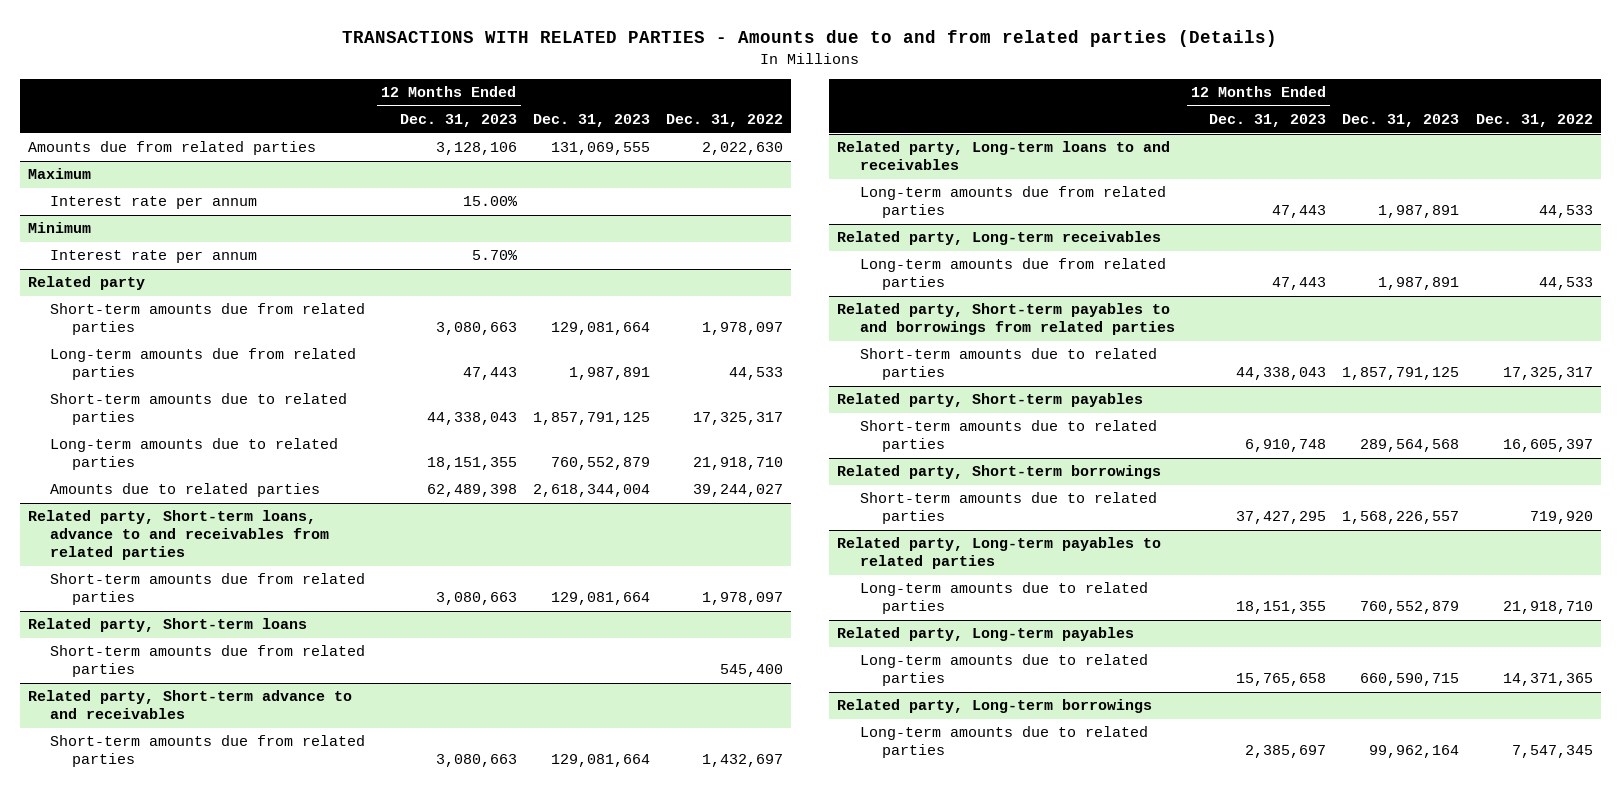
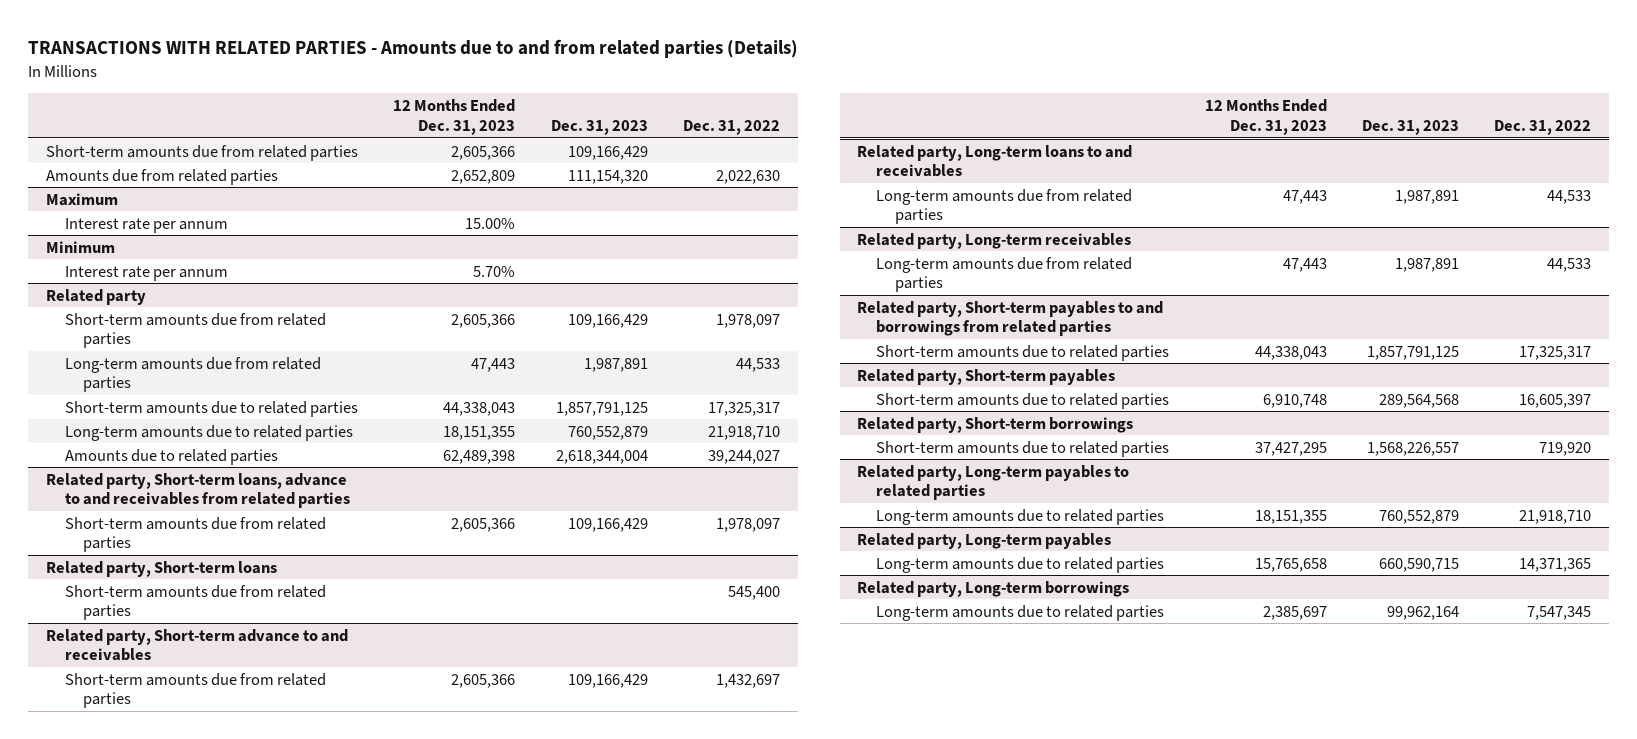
none -> [45,144,358,161] Short-term amounts due from related parties
[435,142,517,156] 3,128,106 -> [451,169,516,184] 2,652,809
[550,142,650,156] 131,069,555 -> [567,169,648,184] 111,154,320
[435,322,517,336] 3,080,663 -> [451,313,516,328] 2,605,366
[550,322,650,336] 129,081,664 -> [567,313,648,328] 109,166,429
[435,592,517,606] 3,080,663 -> [451,517,516,532] 2,605,366
[550,592,650,606] 129,081,664 -> [567,517,648,532] 109,166,429
[435,754,517,768] 3,080,663 -> [451,673,516,688] 2,605,366
[550,754,650,768] 129,081,664 -> [567,673,648,688] 109,166,429

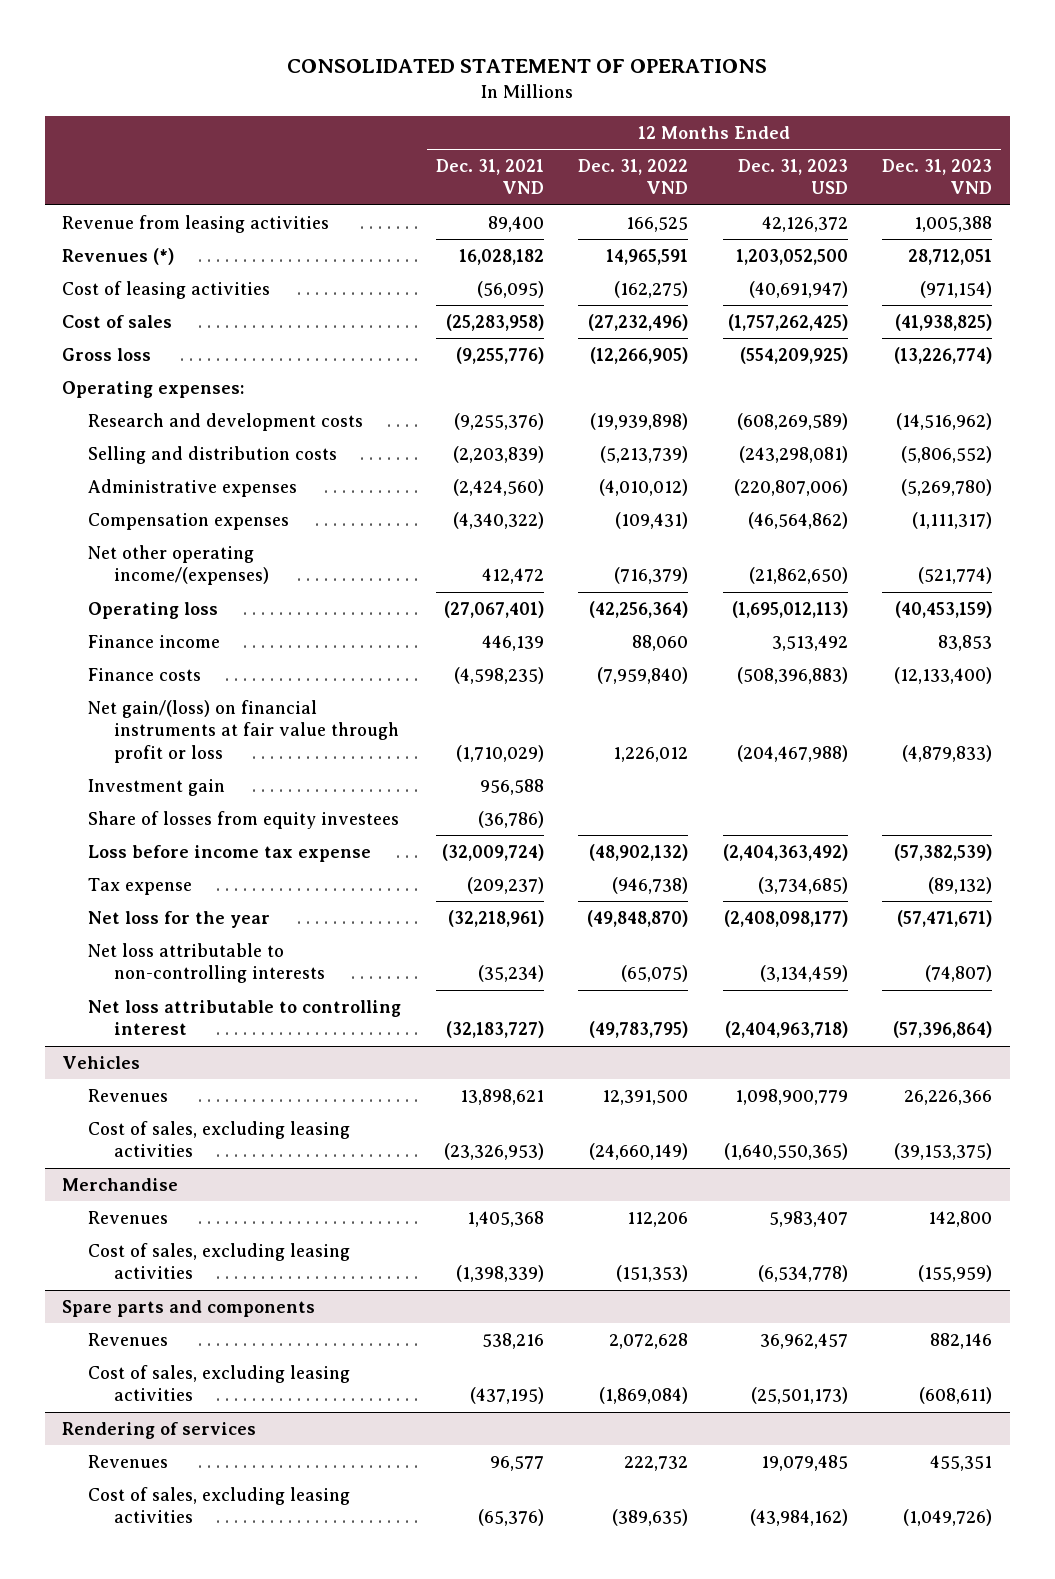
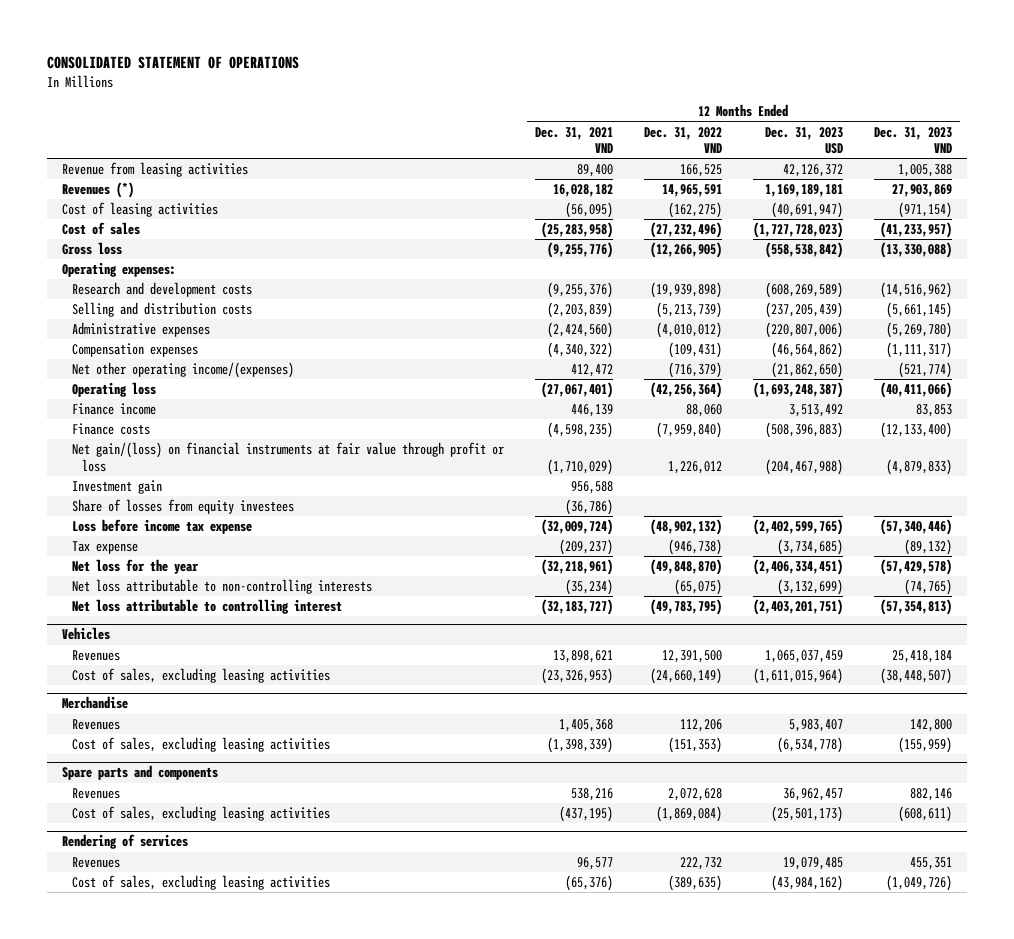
[735,248,848,265] 1,203,052,500 -> [764,184,843,198] 1,169,189,181
[908,248,993,265] 28,712,051 -> [891,184,952,198] 27,903,869
[727,313,848,331] (1,757,262,425) -> [752,222,843,239] (1,727,728,023)
[895,313,993,331] (41,938,825) -> [879,222,952,239] (41,233,957)
[739,346,848,364] (554,209,925) -> [764,242,843,259] (558,538,842)
[894,346,993,364] (13,226,774) -> [879,242,952,259] (13,330,088)
[738,445,848,463] (243,298,081) -> [764,302,843,319] (237,205,439)
[901,445,993,463] (5,806,552) -> [885,302,952,319] (5,661,145)
[731,600,848,618] (1,695,012,113) -> [752,382,843,399] (1,693,248,387)
[895,600,993,618] (40,453,159) -> [879,382,952,399] (40,411,066)
[722,843,848,861] (2,404,363,492) -> [752,519,843,536] (2,402,599,765)
[894,843,993,861] (57,382,539) -> [879,519,952,536] (57,340,446)
[723,909,848,927] (2,408,098,177) -> [752,559,843,576] (2,406,334,451)
[897,909,993,927] (57,471,671) -> [879,559,952,576] (57,429,578)
[759,965,848,983] (3,134,459) -> [776,579,843,596] (3,132,699)
[925,965,993,983] (74,807) -> [903,579,952,596] (74,765)
[724,1021,848,1039] (2,404,963,718) -> [752,599,843,616] (2,403,201,751)
[893,1021,993,1039] (57,396,864) -> [879,599,952,616] (57,354,813)
[734,1088,848,1105] 1,098,900,779 -> [764,650,843,664] 1,065,037,459
[904,1089,993,1105] 26,226,366 -> [891,650,952,664] 25,418,184
[723,1143,848,1161] (1,640,550,365) -> [752,668,843,685] (1,611,015,964)
[894,1143,993,1161] (39,153,375) -> [879,668,952,685] (38,448,507)

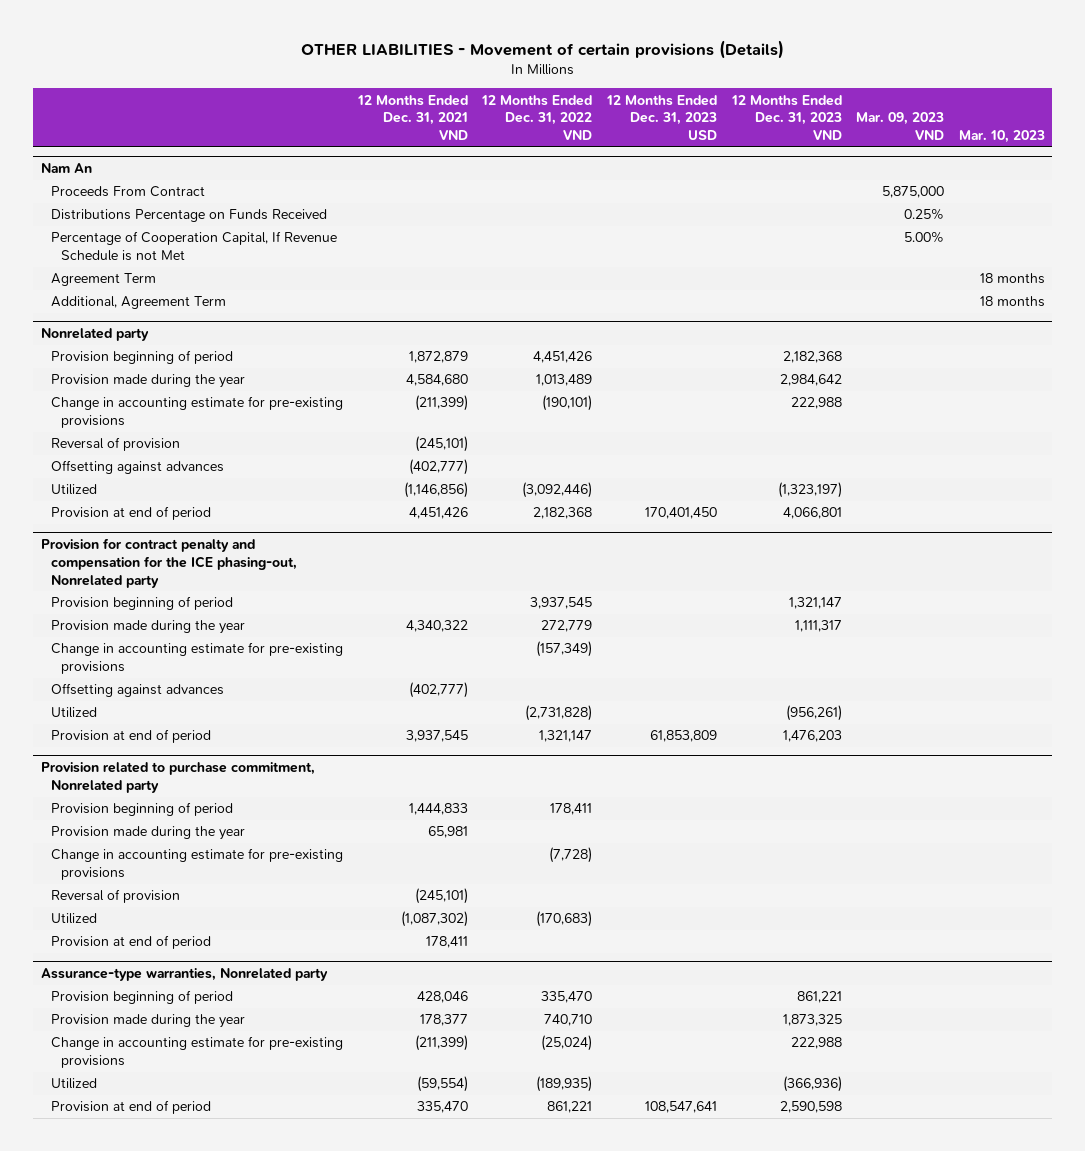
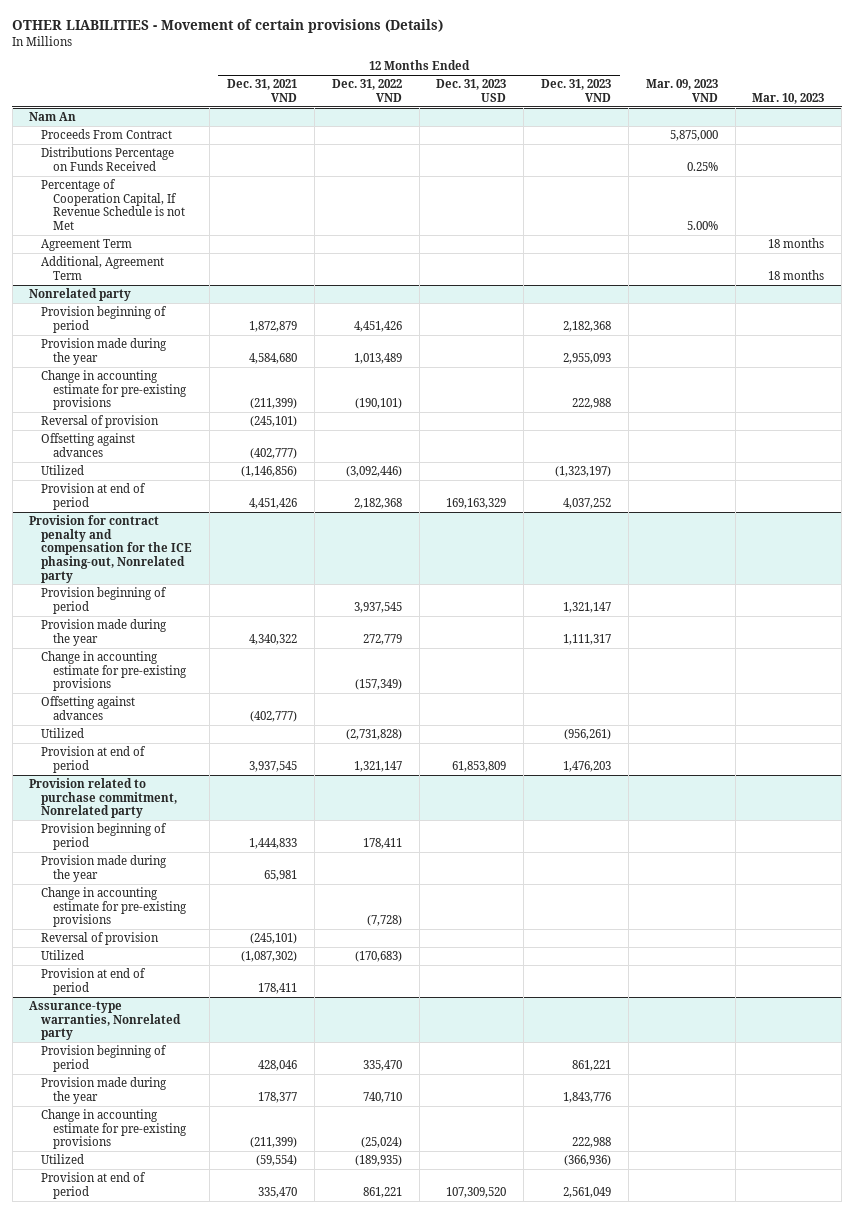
[779,374,842,387] 2,984,642 -> [563,352,612,364] 2,955,093
[644,507,717,520] 170,401,450 -> [446,497,507,509] 169,163,329
[782,507,842,520] 4,066,801 -> [563,497,612,509] 4,037,252
[782,1014,842,1027] 1,873,325 -> [563,1091,612,1103] 1,843,776
[644,1101,717,1114] 108,547,641 -> [446,1186,507,1198] 107,309,520
[779,1101,842,1114] 2,590,598 -> [563,1186,612,1198] 2,561,049

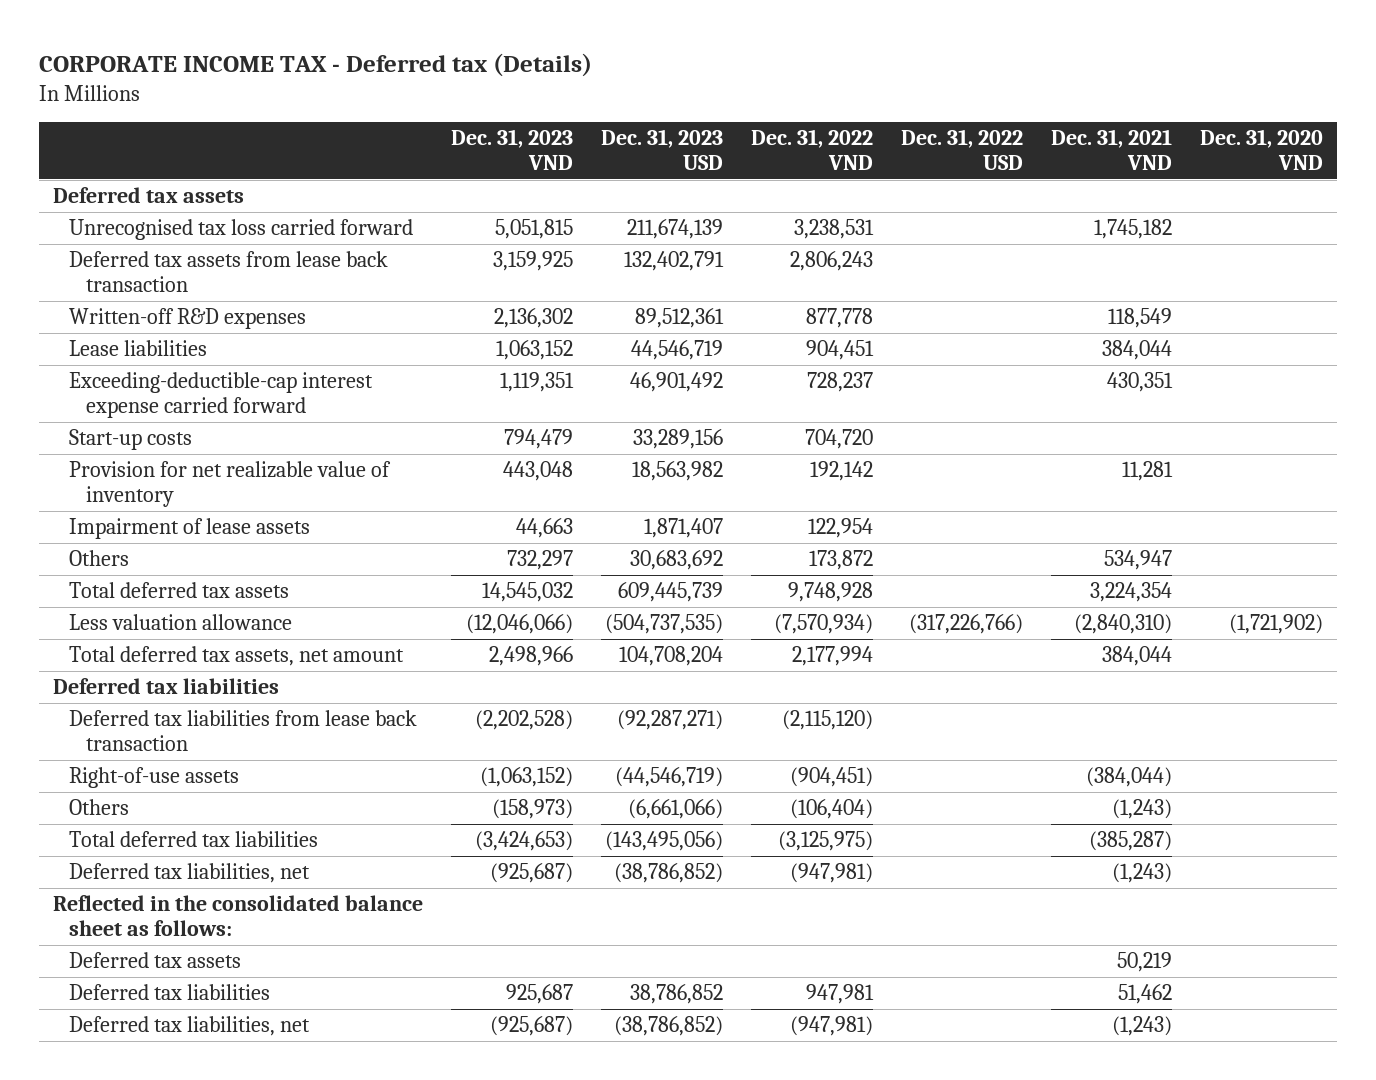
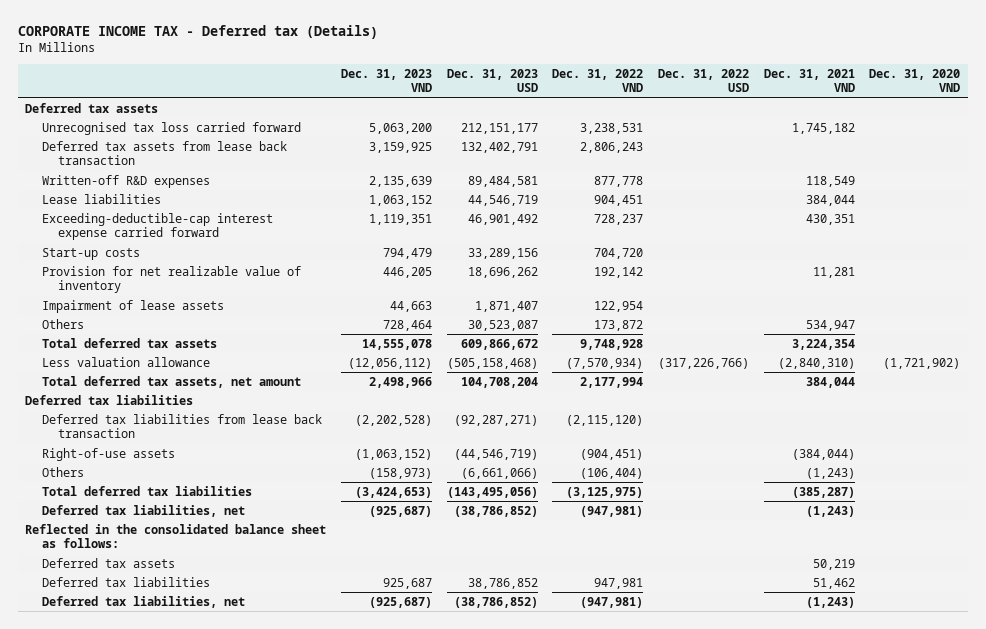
[494,219,573,240] 5,051,815 -> [368,122,432,134] 5,063,200
[626,219,723,240] 211,674,139 -> [460,122,538,134] 212,151,177
[493,308,573,329] 2,136,302 -> [368,175,432,187] 2,135,639
[634,308,724,329] 89,512,361 -> [467,175,538,187] 89,484,581
[502,461,573,482] 443,048 -> [382,266,432,278] 446,205
[631,461,723,482] 18,563,982 -> [467,266,538,278] 18,696,262
[506,550,573,571] 732,297 -> [382,319,432,331] 728,464
[629,550,723,571] 30,683,692 -> [467,319,538,331] 30,523,087
[481,582,573,603] 14,545,032 -> [361,338,432,350] 14,555,078
[617,582,723,603] 609,445,739 -> [460,338,538,350] 609,866,672
[465,614,573,635] (12,046,066) -> [347,357,432,369] (12,056,112)
[604,614,723,635] (504,737,535) -> [446,357,538,369] (505,158,468)

